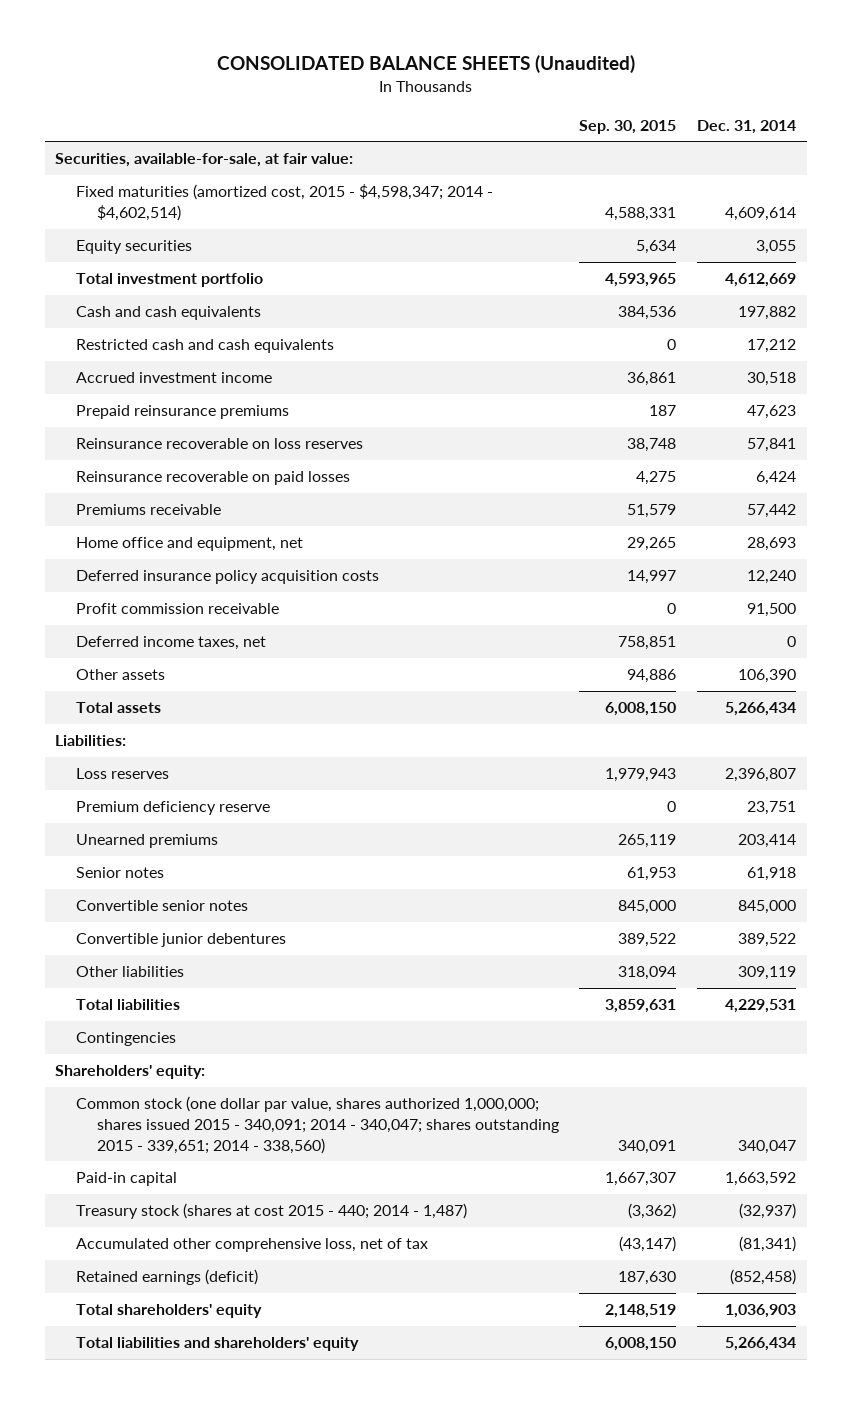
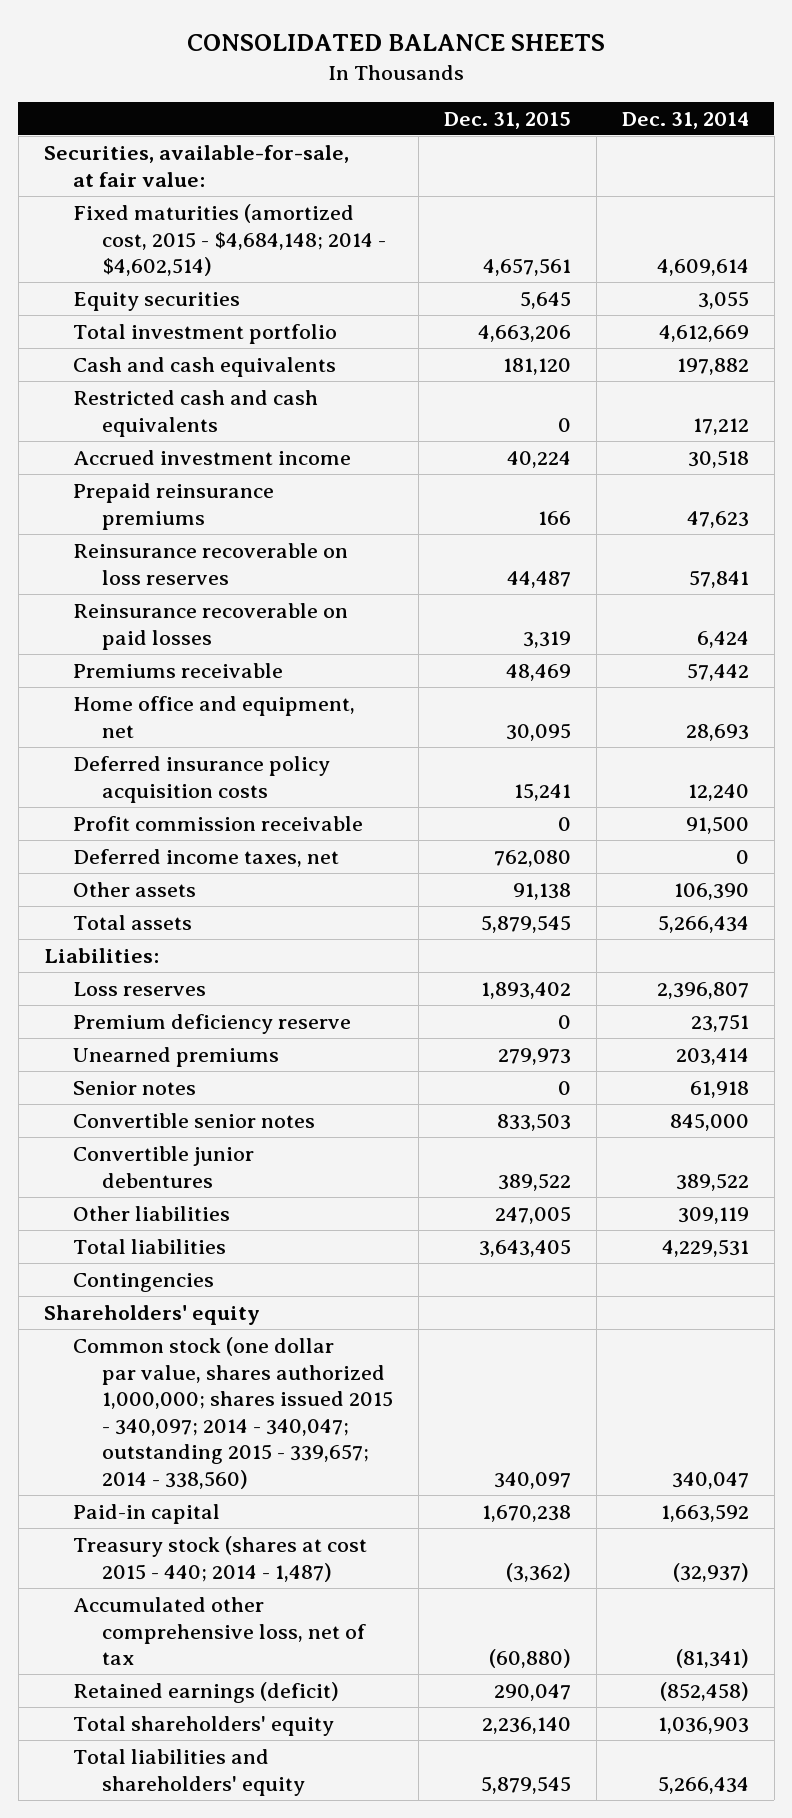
[216,55,635,74] CONSOLIDATED BALANCE SHEETS (Unaudited) -> [187,34,606,52] CONSOLIDATED BALANCE SHEETS
[579,119,677,134] Sep. 30, 2015 -> none
none -> [443,111,571,129] Dec. 31, 2015
[76,184,494,221] Fixed maturities (amortized cost, 2015 - $4,598,347; 2014 - $4,602,514) -> [72,204,386,277] Fixed maturities (amortized cost, 2015 - $4,684,148; 2014 - $4,602,514)
[55,1065,206,1080] Shareholders' equity: -> [43,1305,260,1326] Shareholders' equity
[76,1096,559,1154] Common stock (one dollar par value, shares authorized 1,000,000; shares issued 2015 - 340,091; 2014 - 340,047; shares outstanding 2015 - 339,651; 2014 - 338,560) -> [72,1337,393,1489] Common stock (one dollar par value, shares authorized 1,000,000; shares issued 2015 - 340,097; 2014 - 340,047; outstanding 2015 - 339,657; 2014 - 338,560)

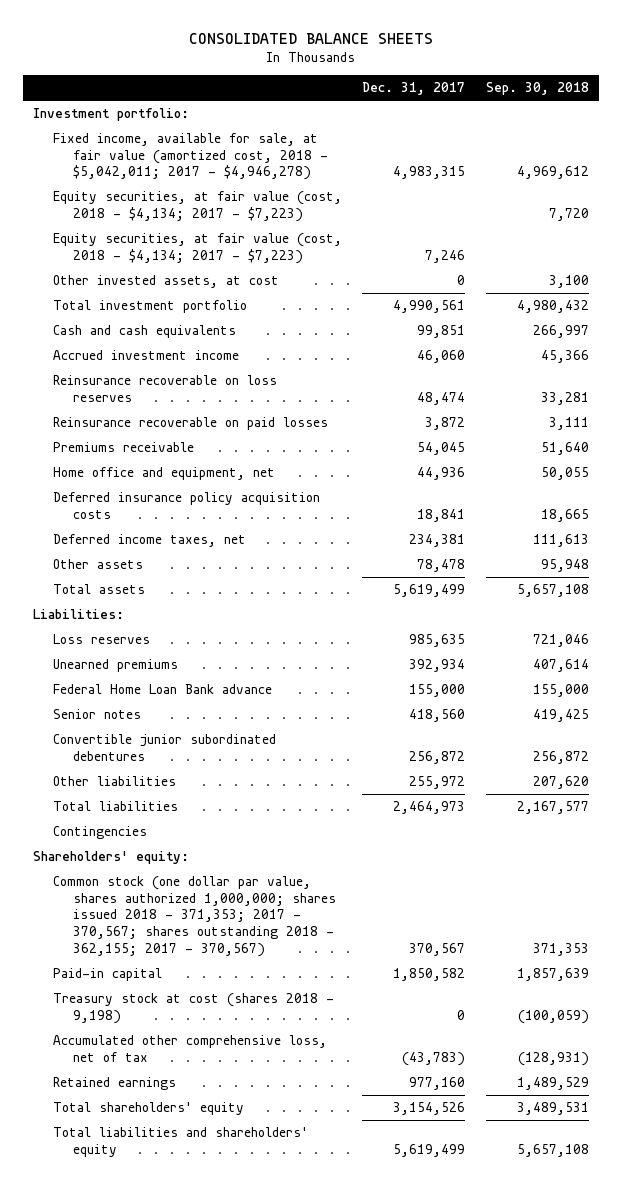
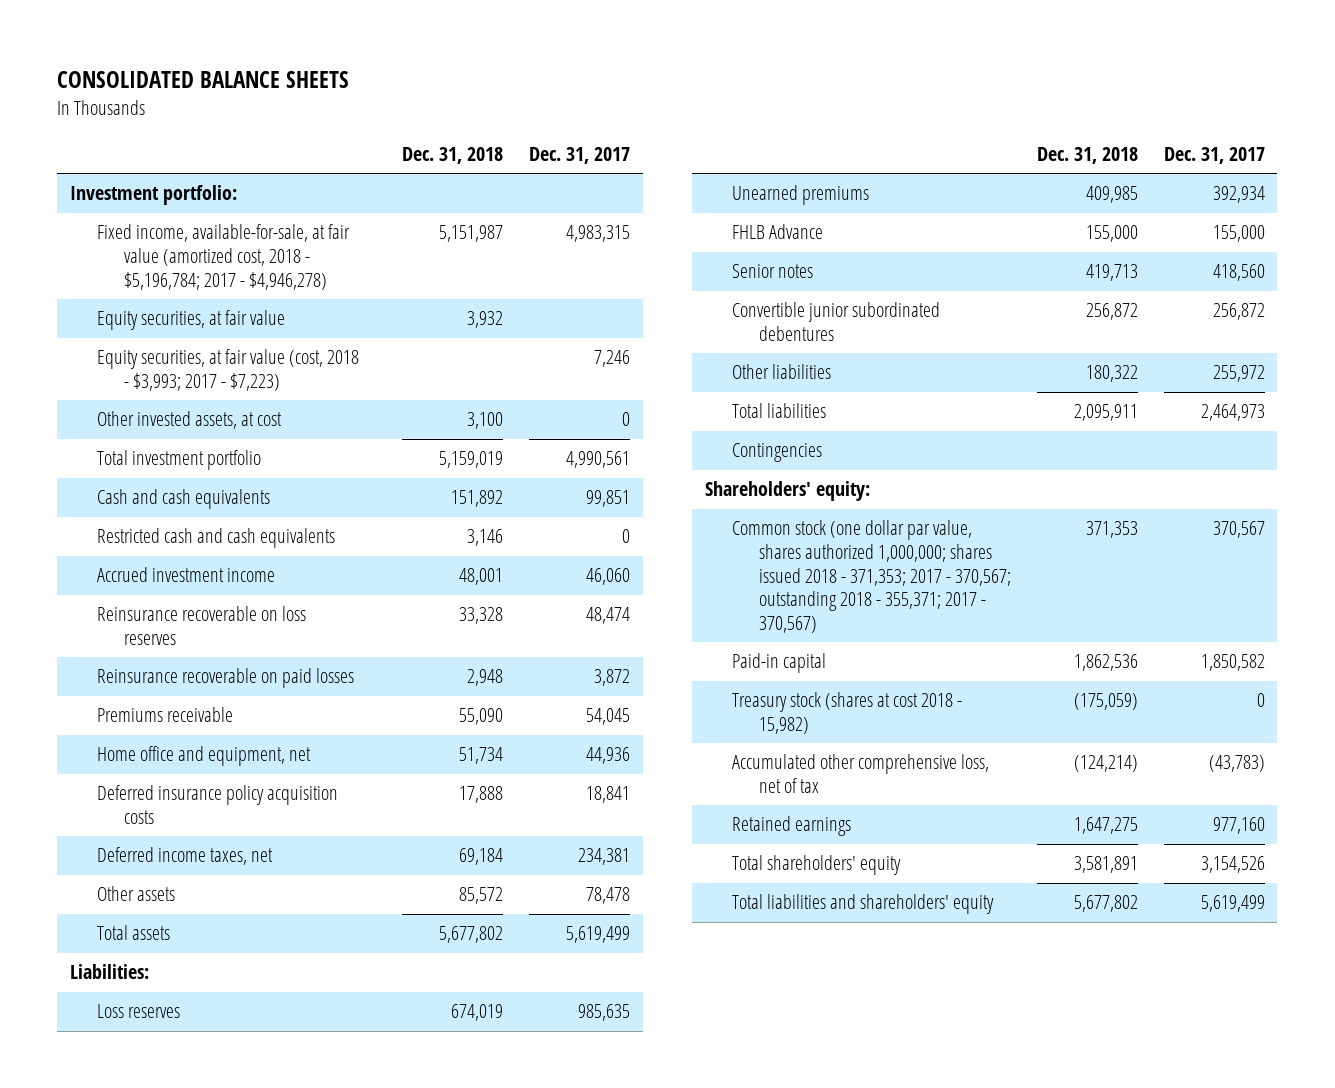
[485,82,589,96] Sep. 30, 2018 -> none
none -> [402,146,504,164] Dec. 31, 2018
[52,133,328,181] Fixed income, available for sale, at fair value (amortized cost, 2018 - $5,042,011; 2017 - $4,946,278) -> [97,224,351,290] Fixed income, available-for-sale, at fair value (amortized cost, 2018 - $5,196,784; 2017 - $4,946,278)
[52,191,342,222] Equity securities, at fair value (cost, 2018 - $4,134; 2017 - $7,223) -> [97,310,286,331] Equity securities, at fair value
[52,233,342,264] Equity securities, at fair value (cost, 2018 - $4,134; 2017 - $7,223) -> [97,349,360,391] Equity securities, at fair value (cost, 2018 - $3,993; 2017 - $7,223)
none -> [97,528,336,549] Restricted cash and cash equivalents
[52,684,272,695] Federal Home Loan Bank advance -> [732,224,824,240] FHLB Advance
[52,876,336,957] Common stock (one dollar par value, shares authorized 1,000,000; shares issued 2018 - 371,353; 2017 - 370,567; shares outstanding 2018 - 362,155; 2017 - 370,567) -> [732,520,1012,633] Common stock (one dollar par value, shares authorized 1,000,000; shares issued 2018 - 371,353; 2017 - 370,567; outstanding 2018 - 355,371; 2017 - 370,567)
[52,993,334,1024] Treasury stock at cost (shares 2018 - 9,198) -> [732,692,963,734] Treasury stock (shares at cost 2018 - 15,982)

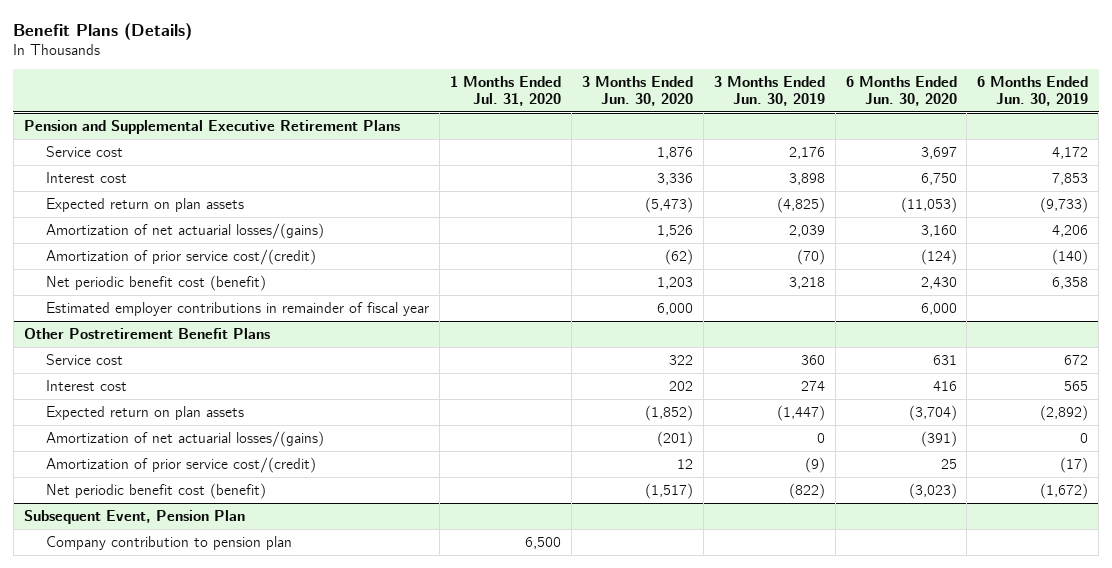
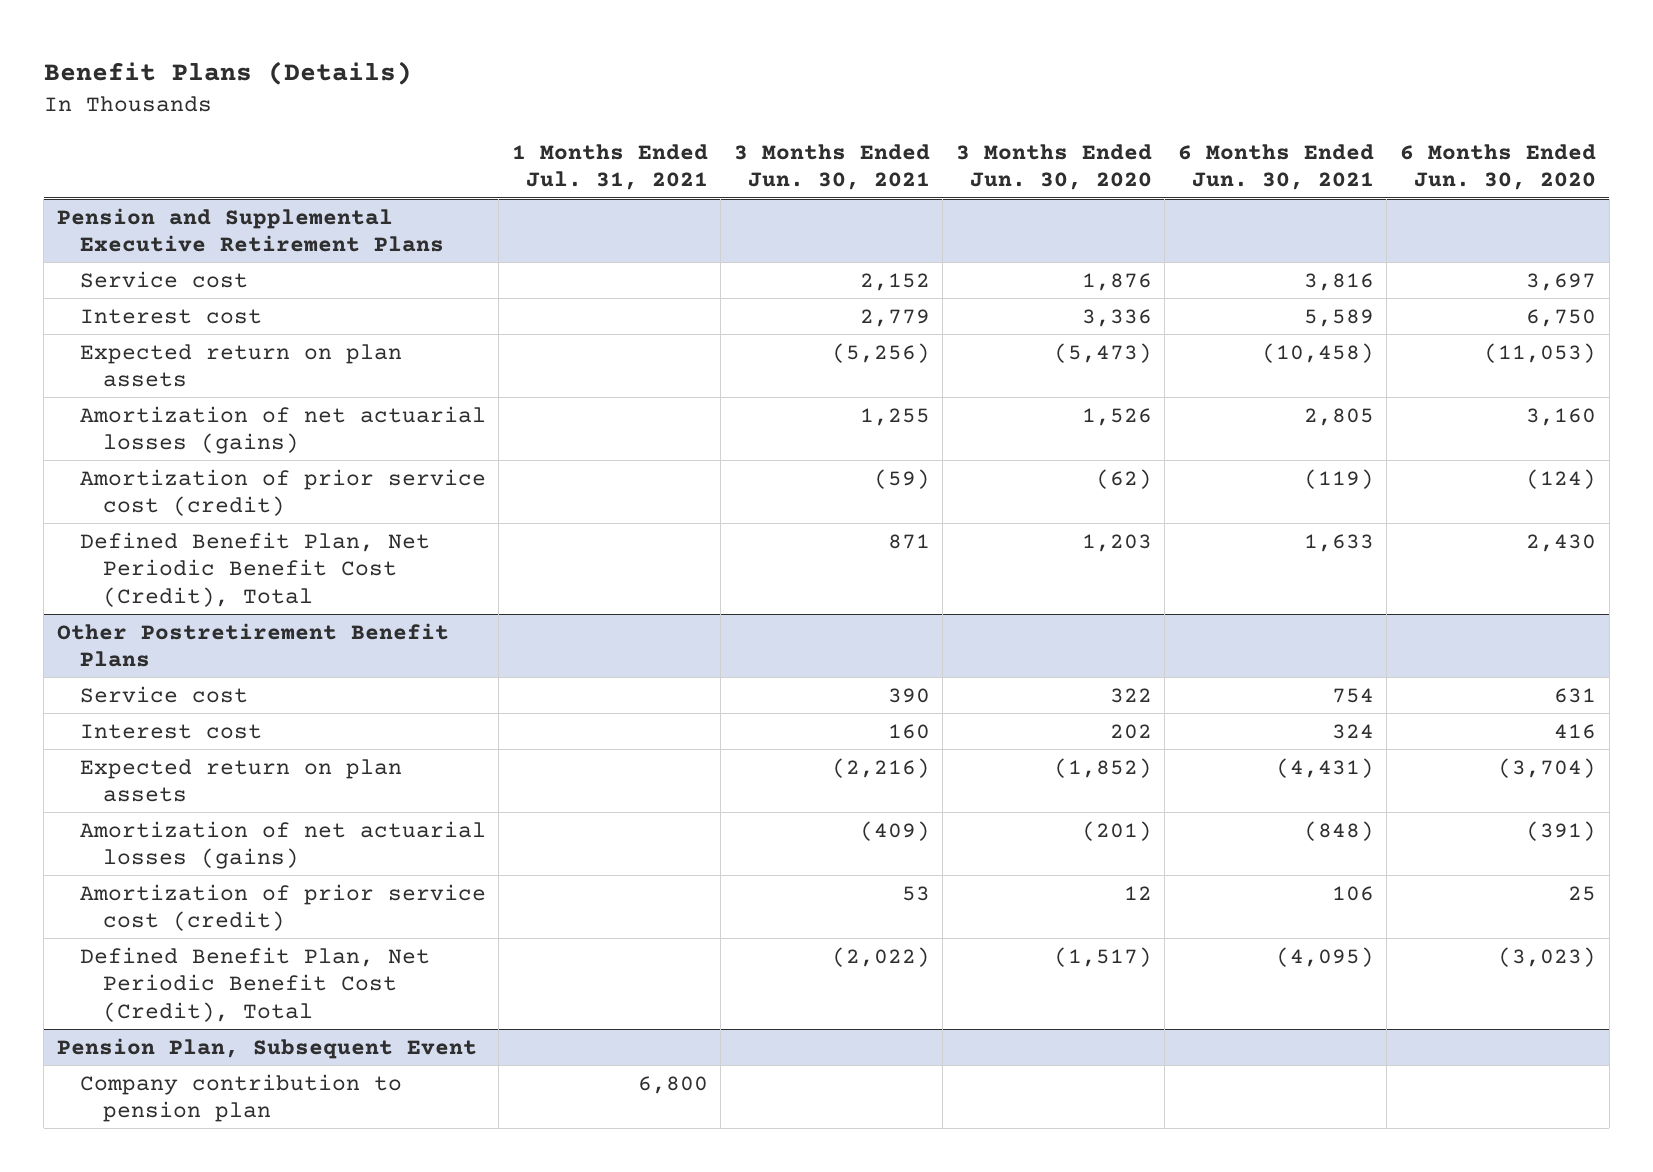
[449,76,561,106] 1 Months Ended Jul. 31, 2020 -> none
[713,76,825,106] 3 Months Ended Jun. 30, 2019 -> none
[977,76,1089,106] 6 Months Ended Jun. 30, 2019 -> none
none -> [511,143,708,191] 1 Months Ended Jul. 31, 2021
none -> [733,143,930,191] 3 Months Ended Jun. 30, 2021
none -> [1177,143,1374,191] 6 Months Ended Jun. 30, 2021
[46,301,430,316] Estimated employer contributions in remainder of fiscal year -> none
[46,222,325,239] Amortization of net actuarial losses/(gains) -> [79,405,486,455] Amortization of net actuarial losses (gains)
[46,248,317,265] Amortization of prior service cost/(credit) -> [79,468,486,517] Amortization of prior service cost (credit)
[46,274,267,291] Net periodic benefit cost (benefit) -> [79,531,430,608] Defined Benefit Plan, Net Periodic Benefit Cost (Credit), Total
[46,430,325,447] Amortization of net actuarial losses/(gains) -> [79,820,486,870] Amortization of net actuarial losses (gains)
[46,456,317,473] Amortization of prior service cost/(credit) -> [79,883,486,932] Amortization of prior service cost (credit)
[46,482,267,499] Net periodic benefit cost (benefit) -> [79,946,430,1023] Defined Benefit Plan, Net Periodic Benefit Cost (Credit), Total
[23,509,245,524] Subsequent Event, Pension Plan -> [56,1037,477,1059] Pension Plan, Subsequent Event

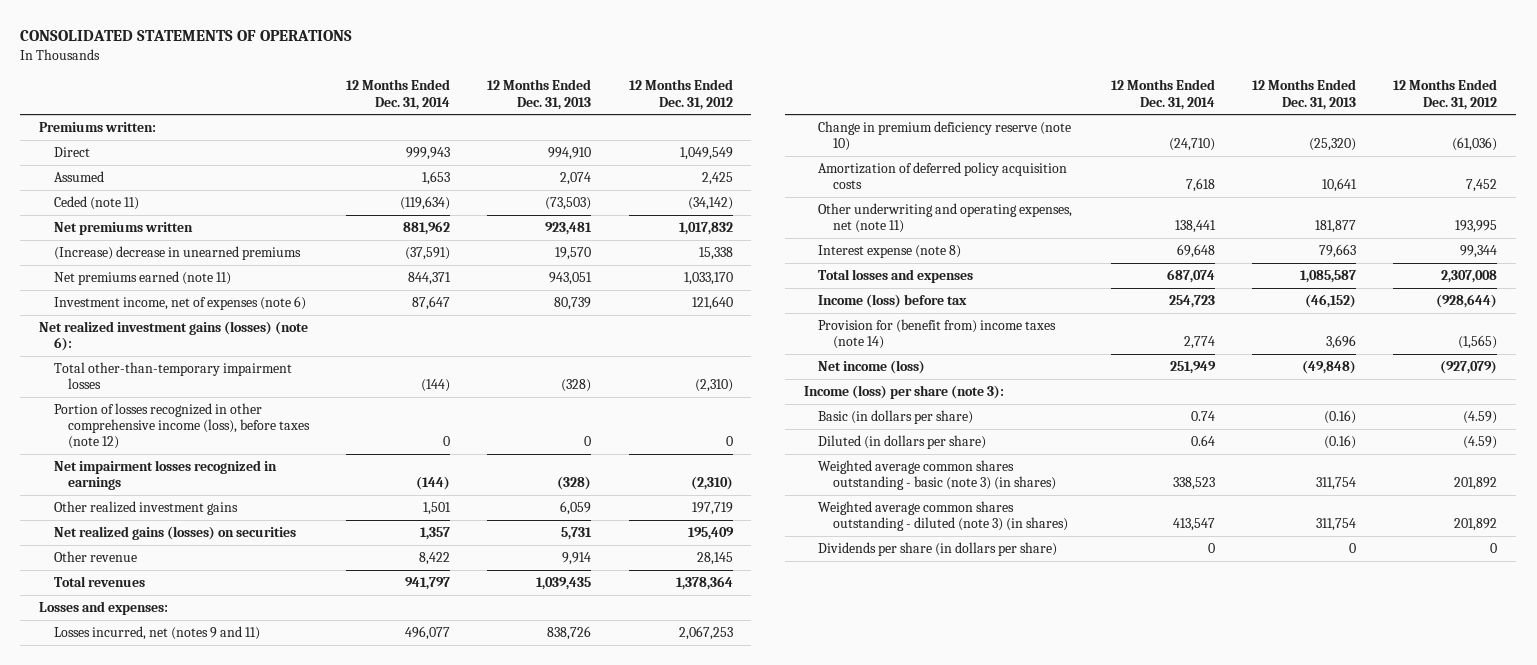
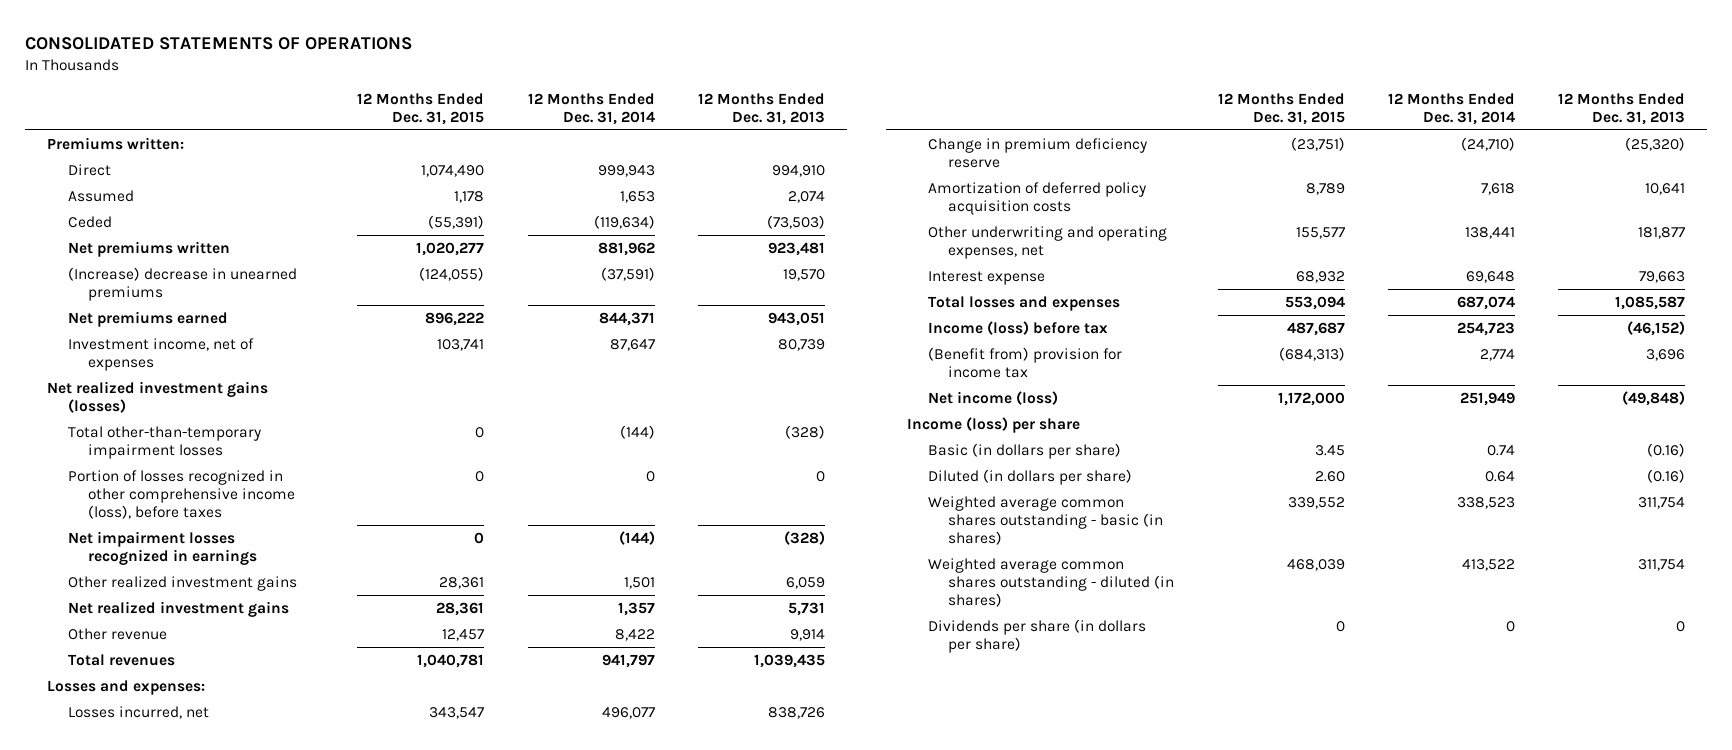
[628,79,733,110] 12 Months Ended Dec. 31, 2012 -> none
none -> [357,92,485,125] 12 Months Ended Dec. 31, 2015
[53,195,139,210] Ceded (note 11) -> [67,215,112,228] Ceded
[53,270,231,285] Net premiums earned (note 11) -> [67,310,228,327] Net premiums earned
[53,295,306,310] Investment income, net of expenses (note 6) -> [67,337,254,371] Investment income, net of expenses
[39,320,309,352] Net realized investment gains (losses) (note 6): -> [47,380,269,413] Net realized investment gains (losses)
[53,402,310,450] Portion of losses recognized in other comprehensive income (loss), before taxes (note 12) -> [67,469,295,519] Portion of losses recognized in other comprehensive income (loss), before taxes
[53,525,296,540] Net realized gains (losses) on securities -> [67,600,289,617] Net realized investment gains
[53,625,260,640] Losses incurred, net (notes 9 and 11) -> [67,705,209,719] Losses incurred, net
[818,120,1072,152] Change in premium deficiency reserve (note 10) -> [927,137,1147,168] Change in premium deficiency reserve
[818,202,1073,234] Other underwriting and operating expenses, net (note 11) -> [927,225,1167,259] Other underwriting and operating expenses, net
[818,244,962,258] Interest expense (note 8) -> [927,270,1045,285] Interest expense
[818,318,1057,350] Provision for (benefit from) income taxes (note 14) -> [927,346,1122,378] (Benefit from) provision for income tax
[803,384,1004,399] Income (loss) per share (note 3): -> [907,416,1081,433] Income (loss) per share
[818,459,1056,491] Weighted average common shares outstanding - basic (note 3) (in shares) -> [927,495,1164,545] Weighted average common shares outstanding - basic (in shares)
[818,500,1068,532] Weighted average common shares outstanding - diluted (note 3) (in shares) -> [927,557,1175,607] Weighted average common shares outstanding - diluted (in shares)
[1172,518,1215,532] 413,547 -> [1461,558,1515,571] 413,522

